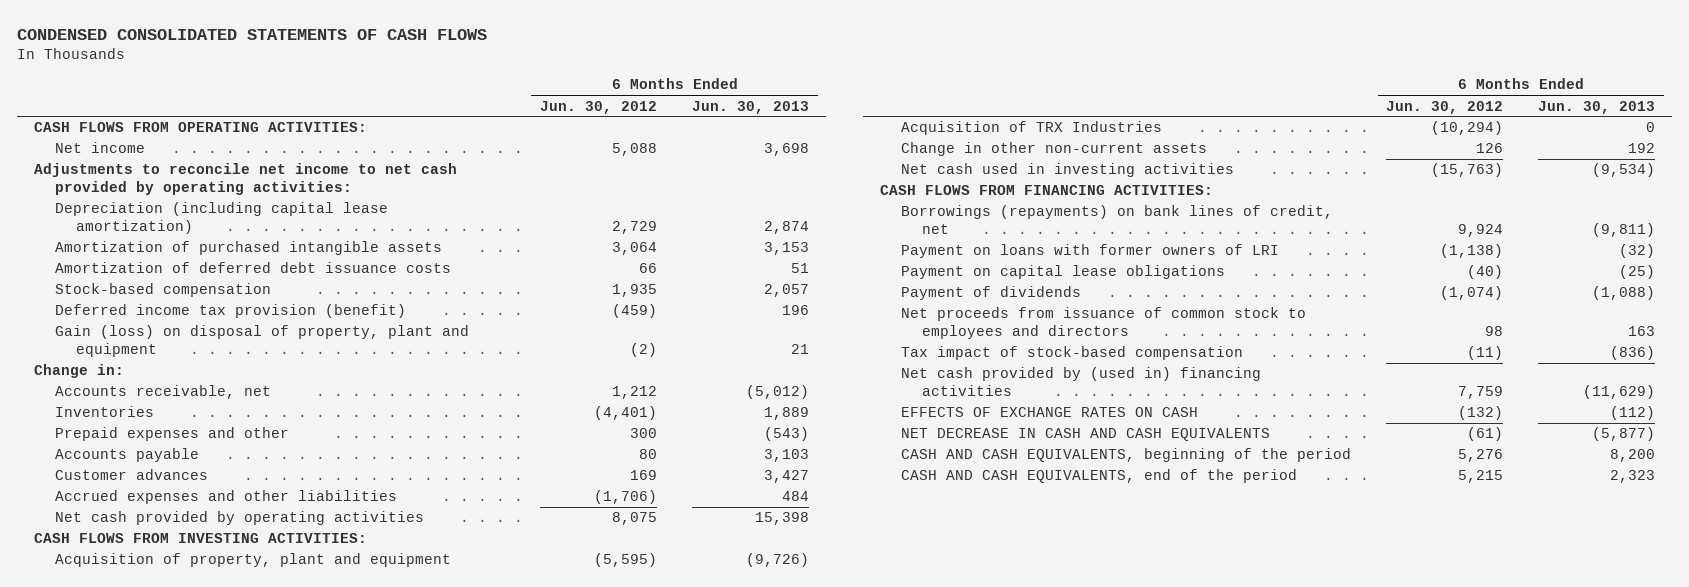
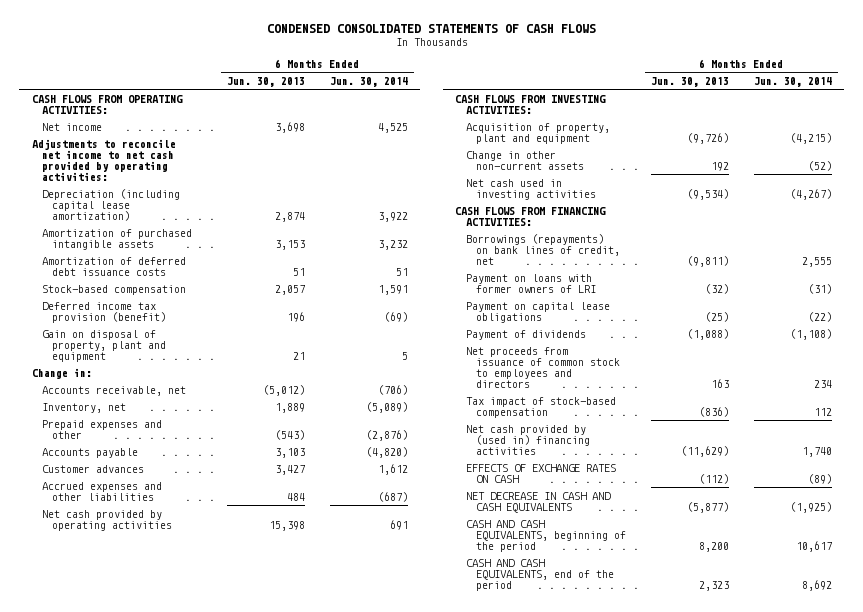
[540,100,658,114] Jun. 30, 2012 -> none
none -> [329,76,408,87] Jun. 30, 2014
[55,325,470,358] Gain (loss) on disposal of property, plant and equipment -> [41,329,167,363] Gain on disposal of property, plant and equipment
[55,406,155,418] Inventories -> [41,402,126,413] Inventory, net
[901,121,1163,136] Acquisition of TRX Industries -> none

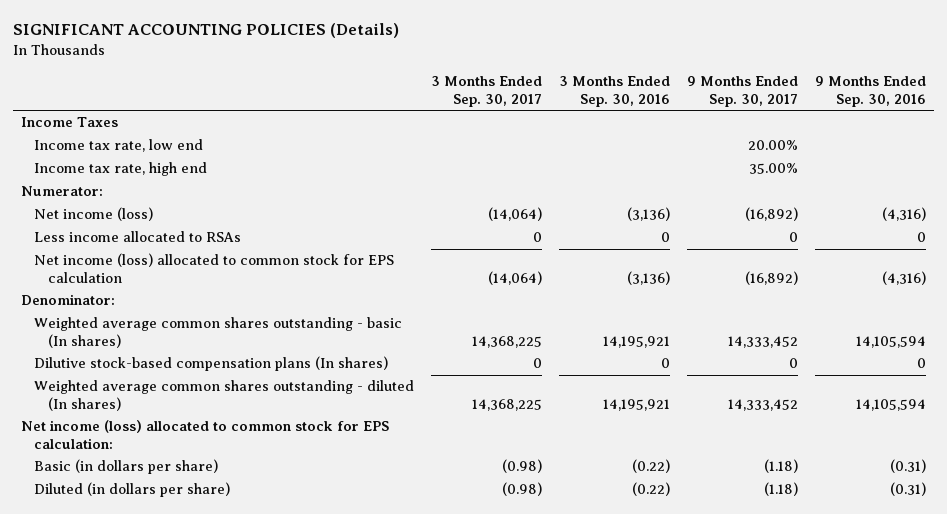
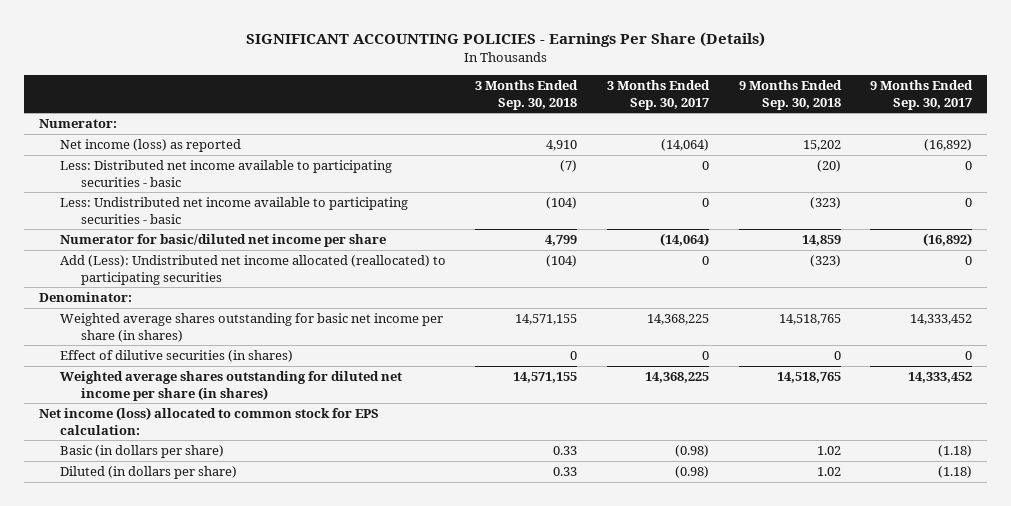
[12,23,399,39] SIGNIFICANT ACCOUNTING POLICIES (Details) -> [245,32,765,48] SIGNIFICANT ACCOUNTING POLICIES - Earnings Per Share (Details)
[559,76,671,107] 3 Months Ended Sep. 30, 2016 -> none
[814,76,926,107] 9 Months Ended Sep. 30, 2016 -> none
none -> [475,80,579,110] 3 Months Ended Sep. 30, 2018
none -> [738,80,842,110] 9 Months Ended Sep. 30, 2018
[21,117,119,128] Income Taxes -> none
[34,139,204,153] Income tax rate, low end -> none
[34,162,208,177] Income tax rate, high end -> none
[34,231,242,243] Less income allocated to RSAs -> none
[34,207,154,222] Net income (loss) -> [59,139,241,153] Net income (loss) as reported
none -> [59,160,392,187] Less: Distributed net income available to participating securities - basic
none -> [59,197,408,224] Less: Undistributed net income available to participating securities - basic
[34,253,395,284] Net income (loss) allocated to common stock for EPS calculation -> [59,234,386,248] Numerator for basic/diluted net income per share
none -> [59,255,446,285] Add (Less): Undistributed net income allocated (reallocated) to participating securities
[34,317,403,349] Weighted average common shares outstanding - basic (In shares) -> [59,313,443,342] Weighted average shares outstanding for basic net income per share (in shares)
[34,356,389,372] Dilutive stock-based compensation plans (In shares) -> [59,350,293,363] Effect of dilutive securities (in shares)
[34,380,415,412] Weighted average common shares outstanding - diluted (In shares) -> [59,371,402,401] Weighted average shares outstanding for diluted net income per share (in shares)

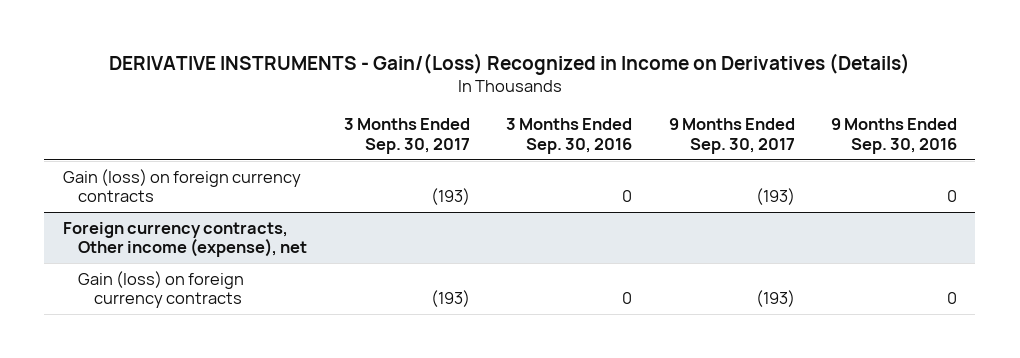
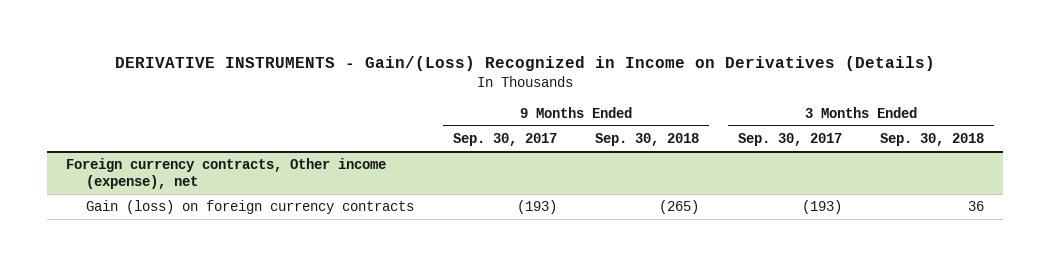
[506,118,633,154] 3 Months Ended Sep. 30, 2016 -> none
[831,118,958,154] 9 Months Ended Sep. 30, 2016 -> none
none -> [595,133,700,147] Sep. 30, 2018
none -> [879,133,984,147] Sep. 30, 2018
[62,169,301,203] Gain (loss) on foreign currency contracts -> none

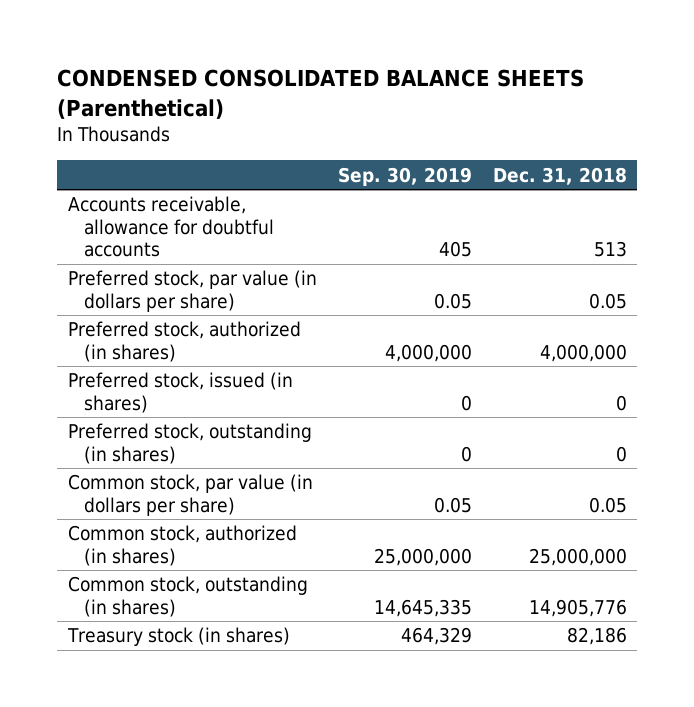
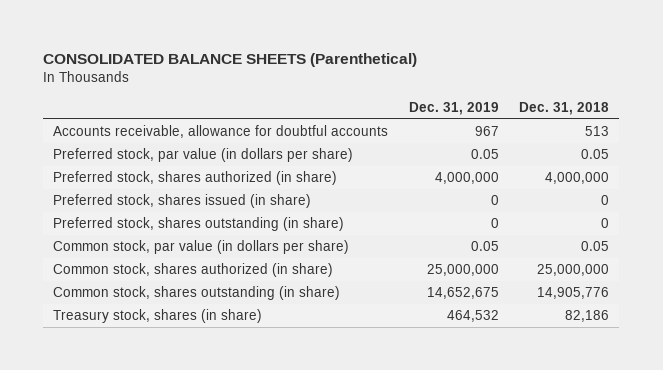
[57,69,585,119] CONDENSED CONSOLIDATED BALANCE SHEETS (Parenthetical) -> [43,52,418,67] CONSOLIDATED BALANCE SHEETS (Parenthetical)
[337,166,472,186] Sep. 30, 2019 -> none
none -> [408,101,499,115] Dec. 31, 2019
[67,321,301,362] Preferred stock, authorized (in shares) -> [53,171,338,186] Preferred stock, shares authorized (in share)
[67,372,293,413] Preferred stock, issued (in shares) -> [53,194,312,209] Preferred stock, shares issued (in share)
[67,423,312,464] Preferred stock, outstanding (in shares) -> [53,217,345,232] Preferred stock, shares outstanding (in share)
[67,525,297,566] Common stock, authorized (in shares) -> [53,263,334,278] Common stock, shares authorized (in share)
[67,576,308,617] Common stock, outstanding (in shares) -> [53,286,341,301] Common stock, shares outstanding (in share)
[66,627,290,647] Treasury stock (in shares) -> [53,309,263,324] Treasury stock, shares (in share)

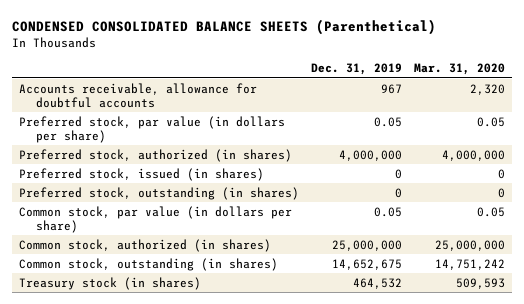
[43,52,418,67] CONSOLIDATED BALANCE SHEETS (Parenthetical) -> [12,18,437,35] CONDENSED CONSOLIDATED BALANCE SHEETS (Parenthetical)
[519,101,610,115] Dec. 31, 2018 -> none
none -> [414,63,506,76] Mar. 31, 2020
[53,171,338,186] Preferred stock, shares authorized (in share) -> [18,148,292,162] Preferred stock, authorized (in shares)
[53,194,312,209] Preferred stock, shares issued (in share) -> [18,167,264,181] Preferred stock, issued (in shares)
[53,217,345,232] Preferred stock, shares outstanding (in share) -> [18,186,299,200] Preferred stock, outstanding (in shares)
[53,263,334,278] Common stock, shares authorized (in share) -> [18,238,271,252] Common stock, authorized (in shares)
[53,286,341,301] Common stock, shares outstanding (in share) -> [18,257,278,271] Common stock, outstanding (in shares)
[53,309,263,324] Treasury stock, shares (in share) -> [18,276,201,290] Treasury stock (in shares)

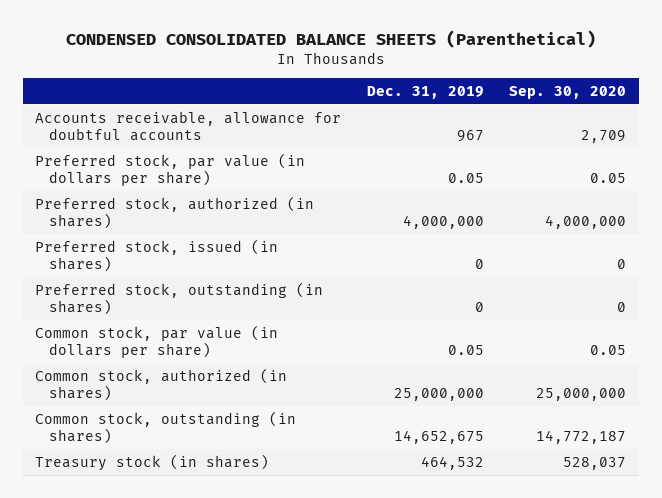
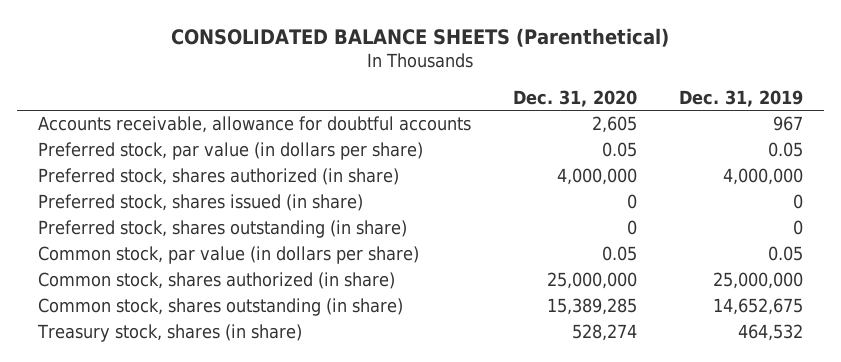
[65,29,596,48] CONDENSED CONSOLIDATED BALANCE SHEETS (Parenthetical) -> [171,27,670,47] CONSOLIDATED BALANCE SHEETS (Parenthetical)
[509,85,627,99] Sep. 30, 2020 -> none
none -> [512,89,637,107] Dec. 31, 2020
[35,195,315,230] Preferred stock, authorized (in shares) -> [37,168,399,186] Preferred stock, shares authorized (in share)
[35,238,279,273] Preferred stock, issued (in shares) -> [37,194,363,212] Preferred stock, shares issued (in share)
[35,281,324,316] Preferred stock, outstanding (in shares) -> [37,220,407,239] Preferred stock, shares outstanding (in share)
[35,367,288,402] Common stock, authorized (in shares) -> [37,272,395,290] Common stock, shares authorized (in share)
[35,410,297,445] Common stock, outstanding (in shares) -> [37,298,403,317] Common stock, shares outstanding (in share)
[35,453,270,471] Treasury stock (in shares) -> [36,324,302,343] Treasury stock, shares (in share)

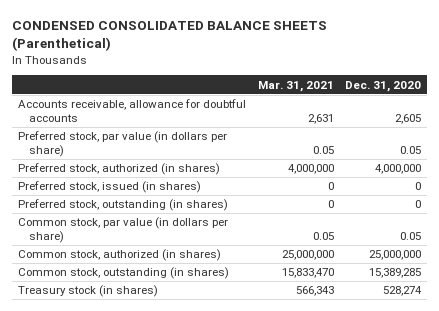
[171,27,670,47] CONSOLIDATED BALANCE SHEETS (Parenthetical) -> [11,20,327,52] CONDENSED CONSOLIDATED BALANCE SHEETS (Parenthetical)
[678,89,803,107] Dec. 31, 2019 -> none
none -> [257,80,334,92] Mar. 31, 2021
[37,168,399,186] Preferred stock, shares authorized (in share) -> [17,163,220,176] Preferred stock, authorized (in shares)
[37,194,363,212] Preferred stock, shares issued (in share) -> [17,181,201,194] Preferred stock, issued (in shares)
[37,220,407,239] Preferred stock, shares outstanding (in share) -> [17,199,228,212] Preferred stock, outstanding (in shares)
[37,272,395,290] Common stock, shares authorized (in share) -> [17,249,221,262] Common stock, authorized (in shares)
[37,298,403,317] Common stock, shares outstanding (in share) -> [17,267,229,280] Common stock, outstanding (in shares)
[36,324,302,343] Treasury stock, shares (in share) -> [17,285,158,298] Treasury stock (in shares)

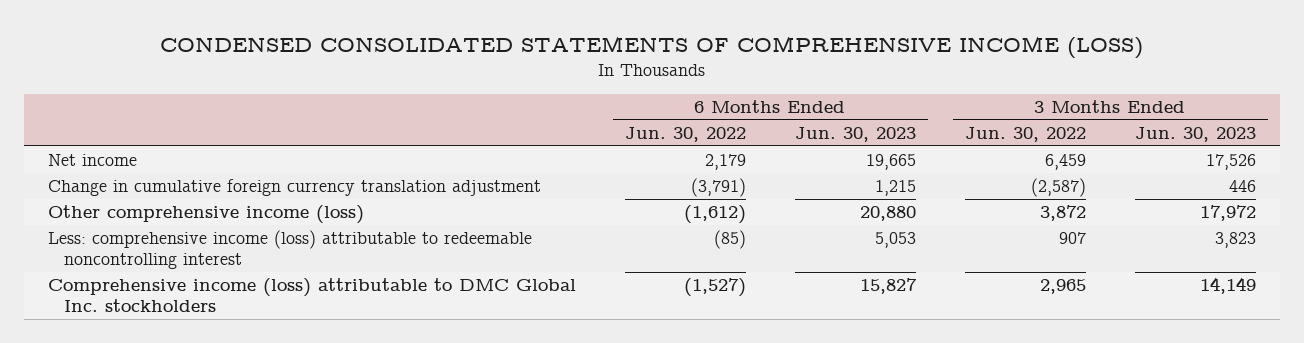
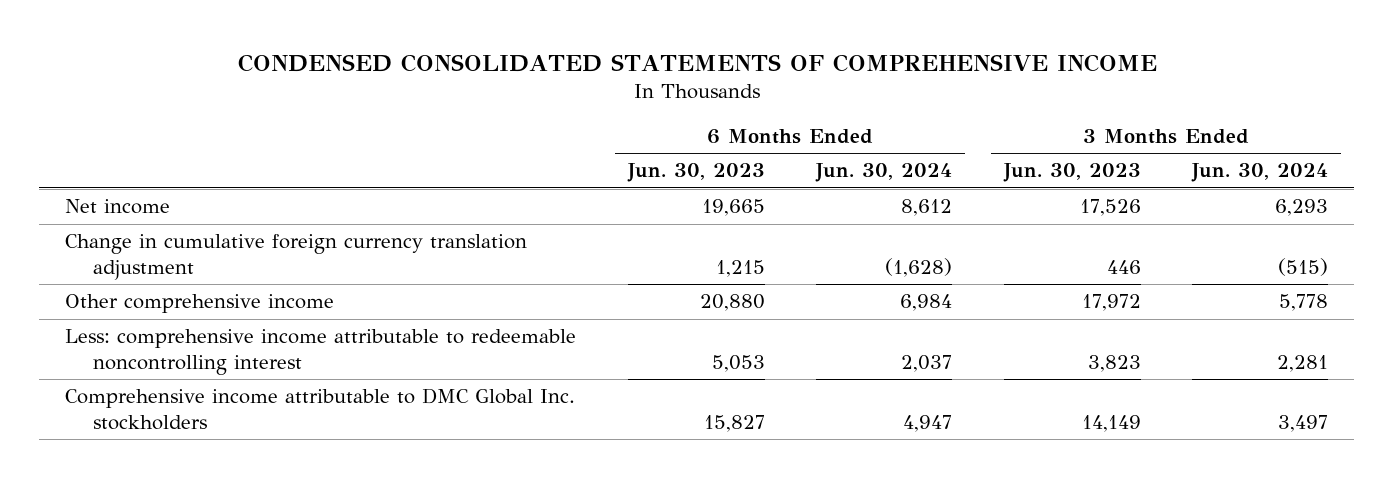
[159,35,1143,59] CONDENSED CONSOLIDATED STATEMENTS OF COMPREHENSIVE INCOME (LOSS) -> [237,53,1157,72] CONDENSED CONSOLIDATED STATEMENTS OF COMPREHENSIVE INCOME
[625,126,747,142] Jun. 30, 2022 -> none
[964,126,1086,142] Jun. 30, 2022 -> none
none -> [815,163,953,183] Jun. 30, 2024
none -> [1191,163,1329,183] Jun. 30, 2024
[48,205,365,225] Other comprehensive income (loss) -> [65,294,335,314] Other comprehensive income
[48,230,533,270] Less: comprehensive income (loss) attributable to redeemable noncontrolling interest -> [65,329,577,375] Less: comprehensive income attributable to redeemable noncontrolling interest
[48,278,577,313] Comprehensive income (loss) attributable to DMC Global Inc. stockholders -> [65,388,576,430] Comprehensive income attributable to DMC Global Inc. stockholders

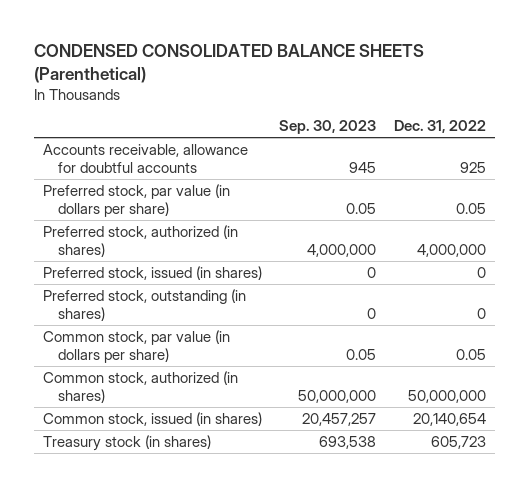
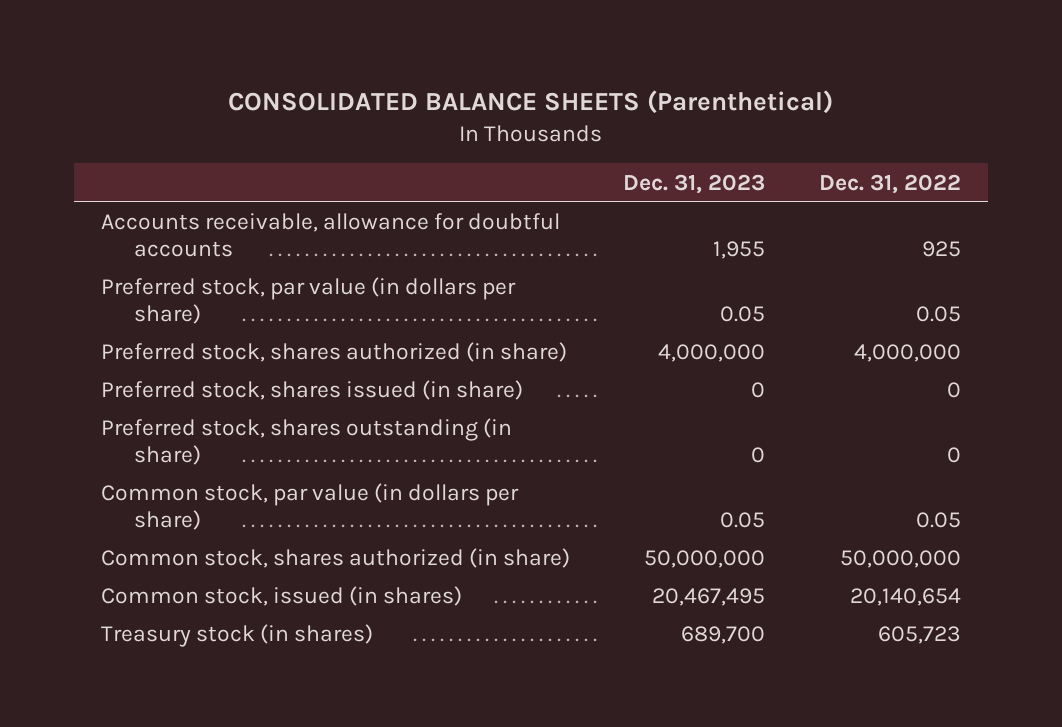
[33,43,424,83] CONDENSED CONSOLIDATED BALANCE SHEETS (Parenthetical) -> [227,89,833,114] CONSOLIDATED BALANCE SHEETS (Parenthetical)
[279,120,377,135] Sep. 30, 2023 -> none
none -> [623,173,766,194] Dec. 31, 2023
[42,224,238,258] Preferred stock, authorized (in shares) -> [101,342,568,363] Preferred stock, shares authorized (in share)
[42,265,262,280] Preferred stock, issued (in shares) -> [101,380,524,401] Preferred stock, shares issued (in share)
[42,288,246,322] Preferred stock, outstanding (in shares) -> [101,418,513,465] Preferred stock, shares outstanding (in share)
[42,370,238,404] Common stock, authorized (in shares) -> [101,548,571,569] Common stock, shares authorized (in share)

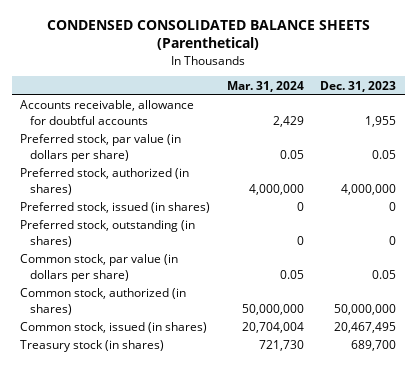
[227,89,833,114] CONSOLIDATED BALANCE SHEETS (Parenthetical) -> [47,20,371,51] CONDENSED CONSOLIDATED BALANCE SHEETS (Parenthetical)
[818,173,961,194] Dec. 31, 2022 -> none
none -> [226,80,304,92] Mar. 31, 2024
[101,342,568,363] Preferred stock, shares authorized (in share) -> [19,168,189,195] Preferred stock, authorized (in shares)
[101,380,524,401] Preferred stock, shares issued (in share) -> [19,202,210,214] Preferred stock, issued (in shares)
[101,418,513,465] Preferred stock, shares outstanding (in share) -> [19,220,195,247] Preferred stock, outstanding (in shares)
[101,548,571,569] Common stock, shares authorized (in share) -> [19,288,186,315] Common stock, authorized (in shares)

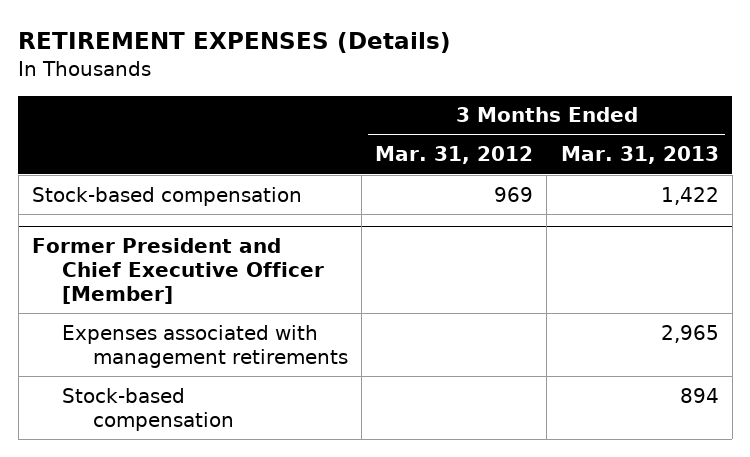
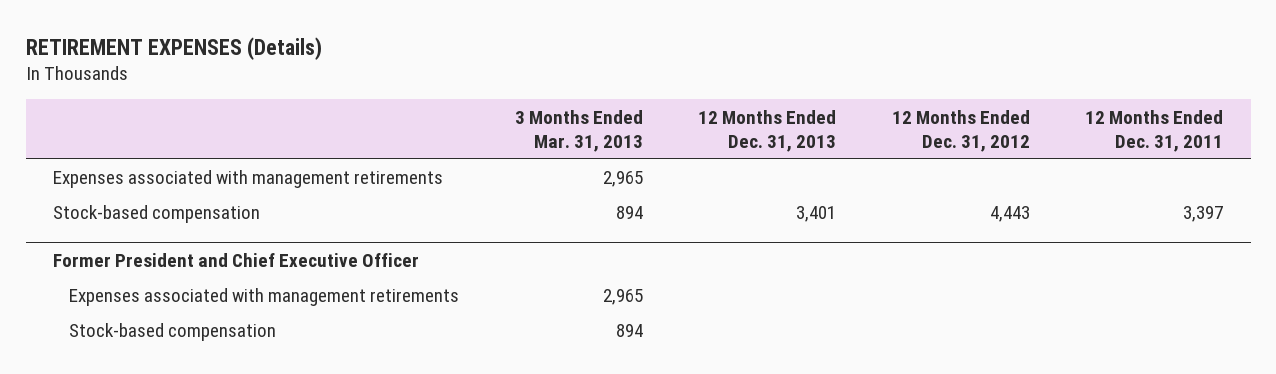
[375,146,534,165] Mar. 31, 2012 -> none
none -> [698,109,837,152] 12 Months Ended Dec. 31, 2013
none -> [891,109,1030,152] 12 Months Ended Dec. 31, 2012
none -> [1085,109,1224,152] 12 Months Ended Dec. 31, 2011
[31,186,302,206] Stock-based compensation -> none
[31,237,325,305] Former President and Chief Executive Officer [Member] -> none
none -> [53,252,420,267] Former President and Chief Executive Officer
none -> [69,288,460,307] Expenses associated with management retirements
none -> [69,323,277,342] Stock-based compensation

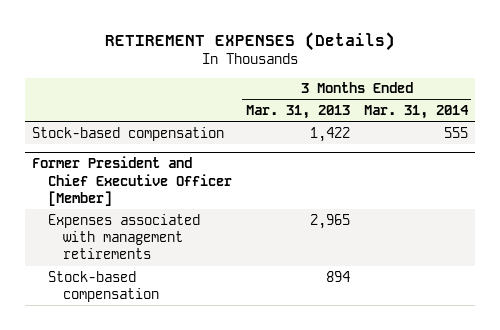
[698,109,837,152] 12 Months Ended Dec. 31, 2013 -> none
[891,109,1030,152] 12 Months Ended Dec. 31, 2012 -> none
[1085,109,1224,152] 12 Months Ended Dec. 31, 2011 -> none
none -> [363,104,469,119] Mar. 31, 2014
[53,170,444,189] Expenses associated with management retirements -> none
[615,206,643,220] 894 -> [309,126,350,142] 1,422
[53,252,420,267] Former President and Chief Executive Officer -> [32,156,232,207] Former President and Chief Executive Officer [Member]

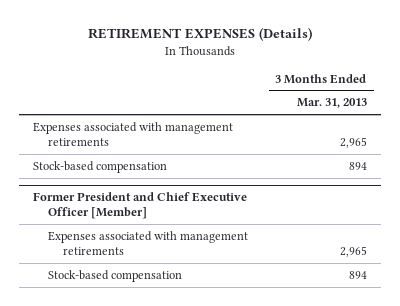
[363,104,469,119] Mar. 31, 2014 -> none
none -> [32,121,233,146] Expenses associated with management retirements
[309,126,350,142] 1,422 -> [348,161,367,170] 894

